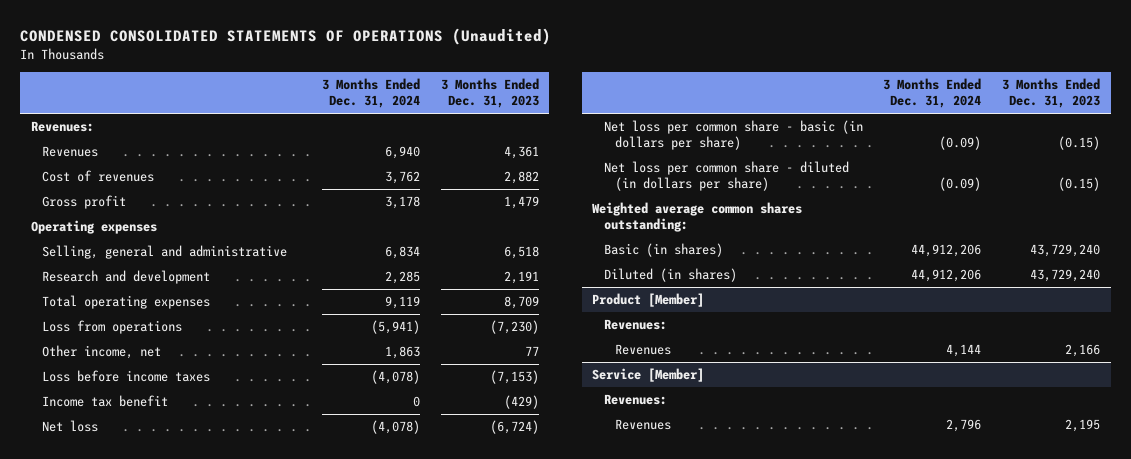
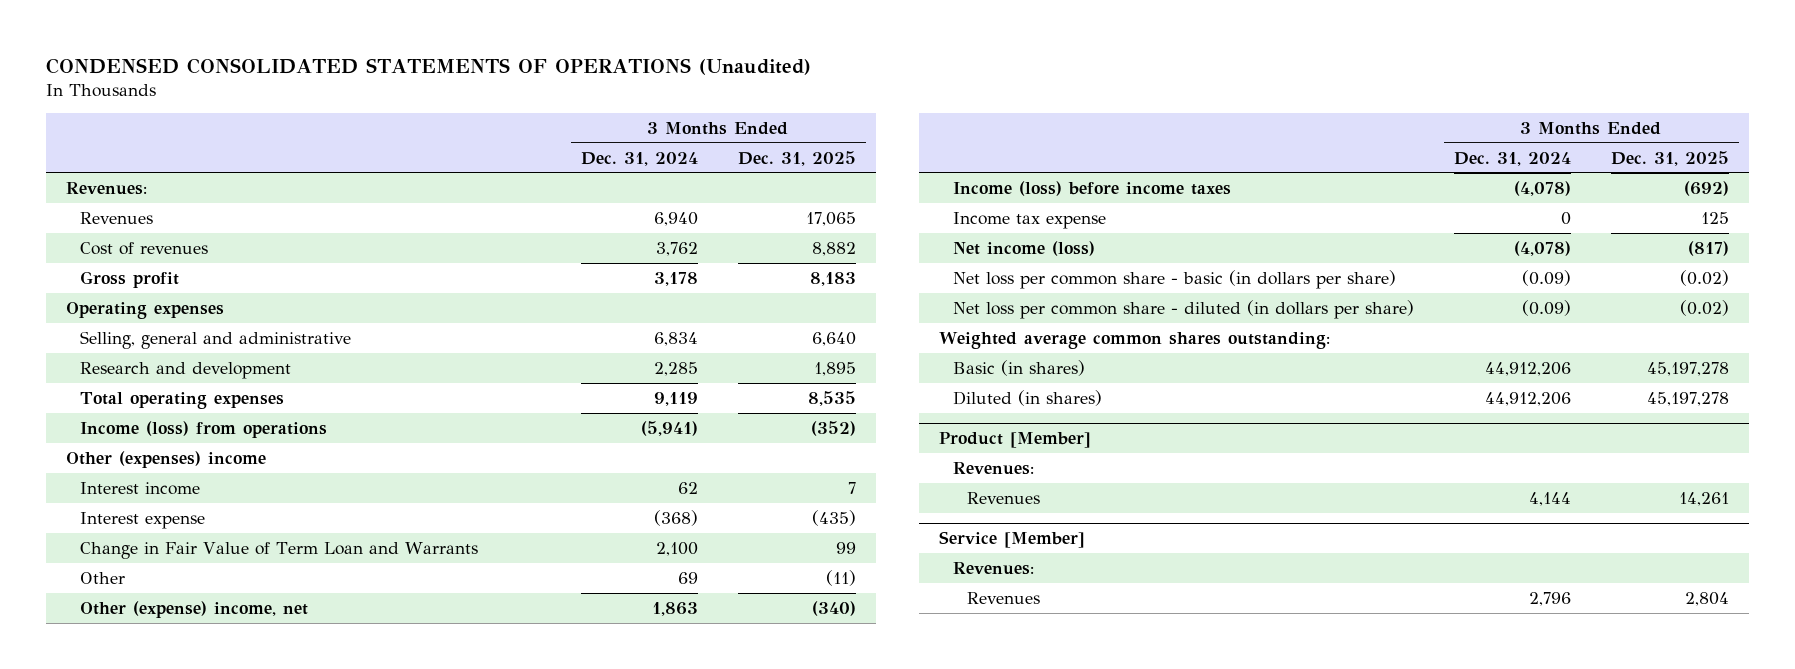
[440,78,539,109] 3 Months Ended Dec. 31, 2023 -> none
none -> [737,150,856,166] Dec. 31, 2025
[42,320,183,335] Loss from operations -> [79,420,327,438] Income (loss) from operations
none -> [65,450,266,468] Other (expenses) income
none -> [79,481,200,495] Interest income
none -> [79,511,205,529] Interest expense
none -> [79,541,478,559] Change in Fair Value of Term Loan and Warrants
[42,345,162,360] Other income, net -> [79,571,125,584] Other
[384,346,420,360] 1,863 -> [677,571,698,584] 69
none -> [79,600,308,618] Other (expense) income, net
[42,370,211,383] Loss before income taxes -> [953,180,1232,196] Income (loss) before income taxes
[42,395,169,408] Income tax benefit -> [953,211,1107,229] Income tax expense
[42,420,99,433] Net loss -> [953,240,1096,256] Net income (loss)

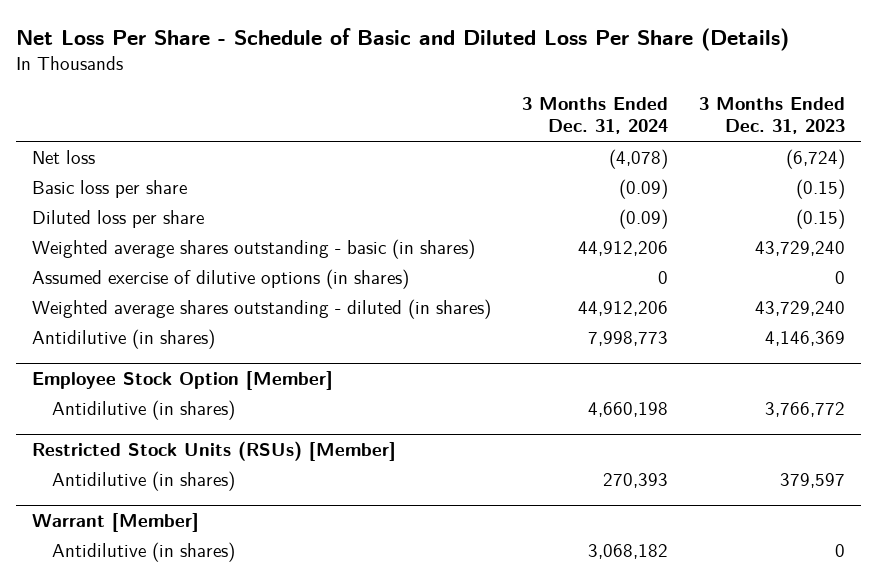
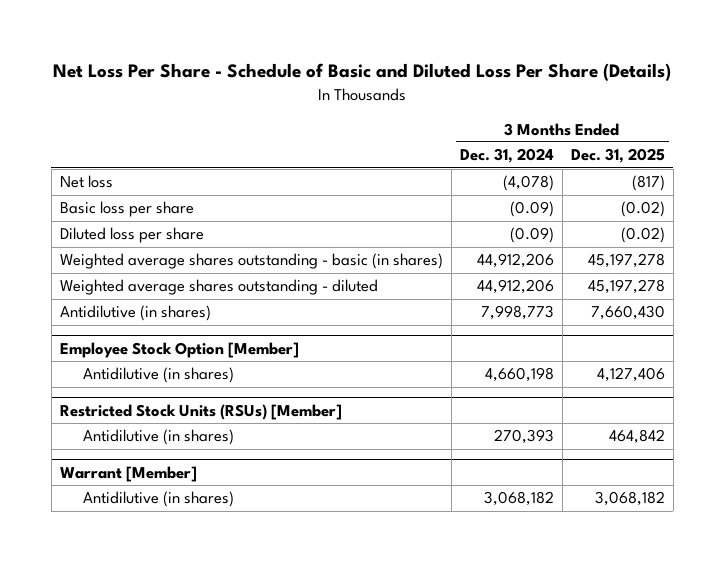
[699,97,846,135] 3 Months Ended Dec. 31, 2023 -> none
none -> [570,148,665,164] Dec. 31, 2025
[31,268,409,289] Assumed exercise of dilutive options (in shares) -> none
[31,298,491,319] Weighted average shares outstanding - diluted (in shares) -> [59,279,378,296] Weighted average shares outstanding - diluted

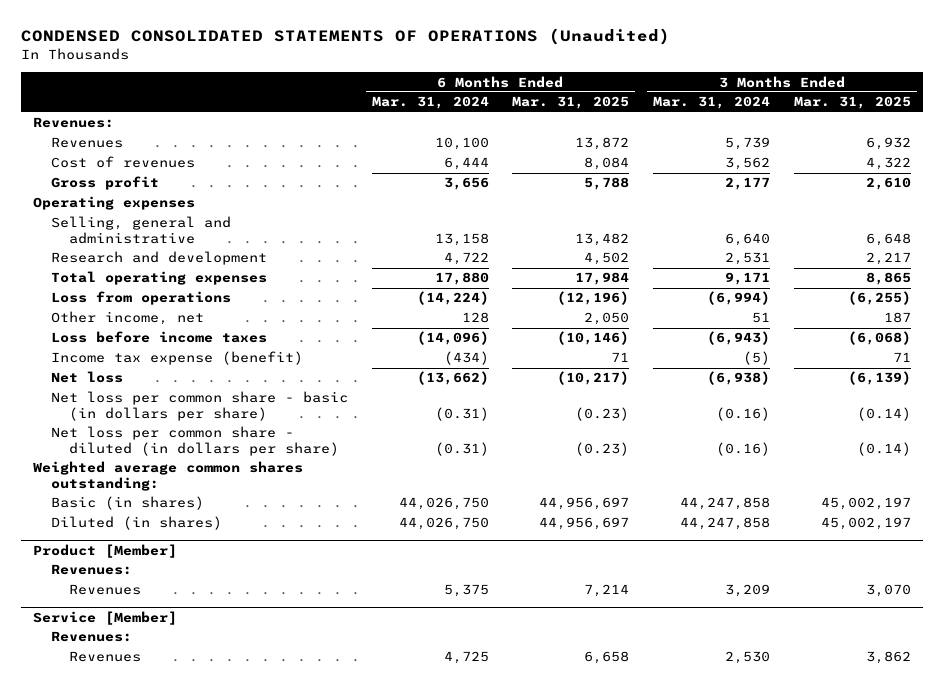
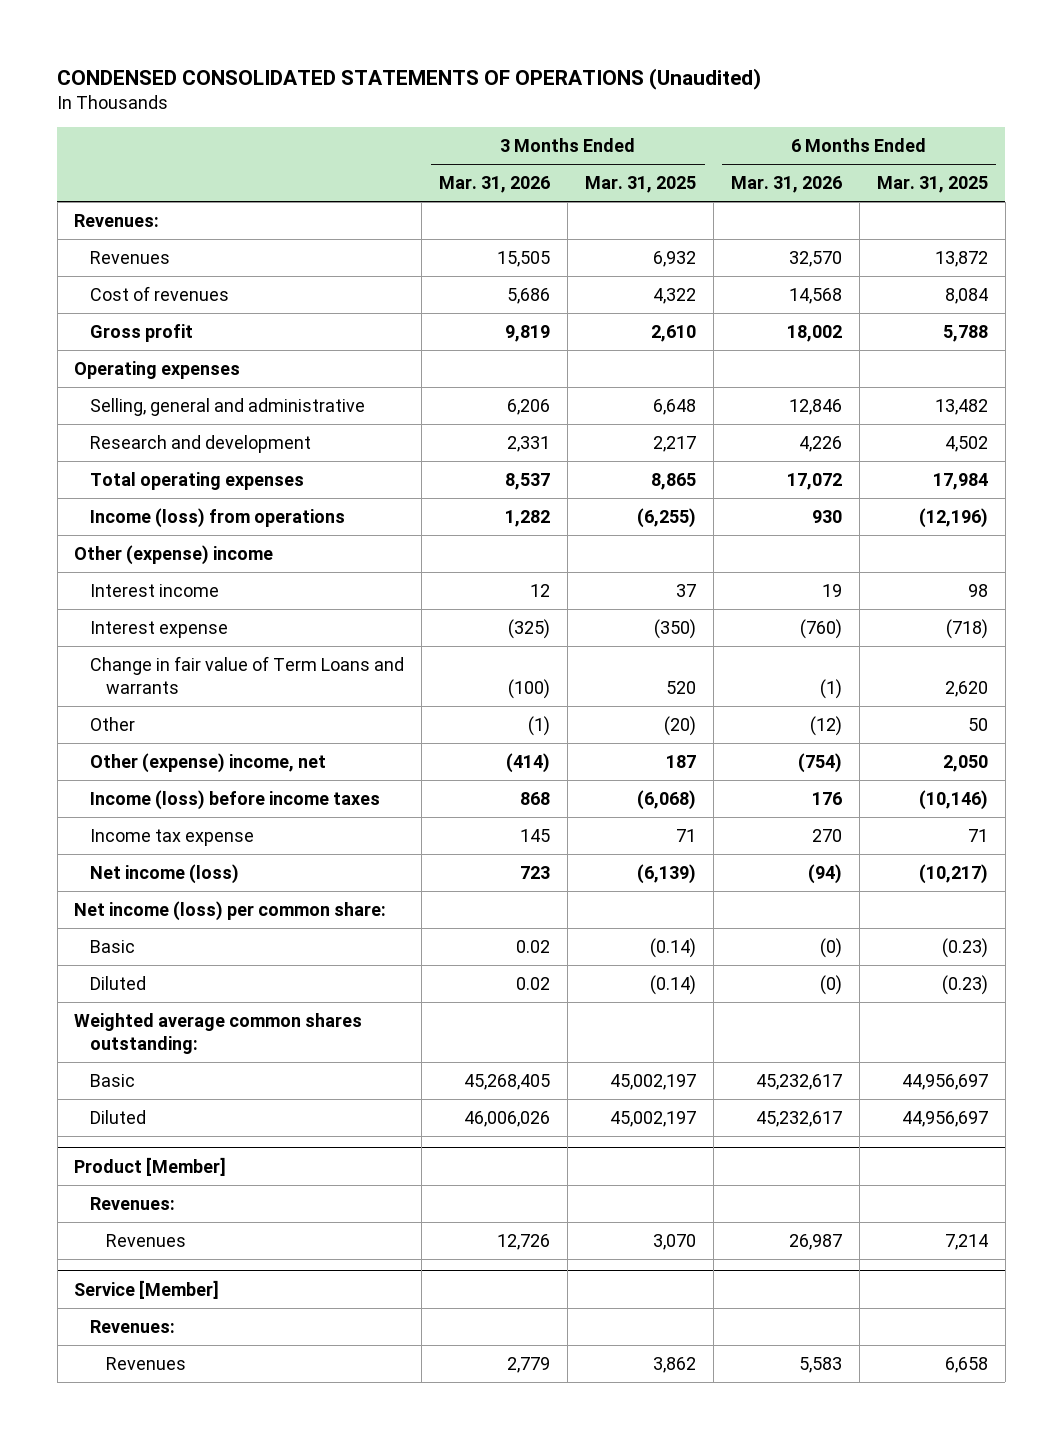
[371,96,489,110] Mar. 31, 2024 -> none
[653,96,771,110] Mar. 31, 2024 -> none
none -> [439,176,551,194] Mar. 31, 2026
none -> [730,176,842,194] Mar. 31, 2026
[50,291,231,306] Loss from operations -> [90,507,346,528] Income (loss) from operations
none -> [74,544,274,565] Other (expense) income
none -> [90,583,220,597] Interest income
none -> [90,620,229,638] Interest expense
none -> [90,655,405,695] Change in fair value of Term Loans and warrants
[50,311,204,326] Other income, net -> [90,716,136,731] Other
[584,312,630,326] 2,050 -> [967,717,988,731] 50
[883,312,911,324] 187 -> [664,715,697,736] (20)
none -> [90,752,327,773] Other (expense) income, net
[50,331,267,344] Loss before income taxes -> [90,789,381,810] Income (loss) before income taxes
[50,351,303,366] Income tax expense (benefit) -> [90,828,255,846] Income tax expense
[50,371,123,384] Net loss -> [90,863,240,884] Net income (loss)
none -> [74,900,387,921] Net income (loss) per common share:
[50,391,348,421] Net loss per common share - basic (in dollars per share) -> [90,939,136,953] Basic
[50,426,339,456] Net loss per common share - diluted (in dollars per share) -> [90,975,147,990] Diluted
[50,496,204,511] Basic (in shares) -> [90,1073,136,1087] Basic
[50,516,222,531] Diluted (in shares) -> [90,1109,147,1124] Diluted

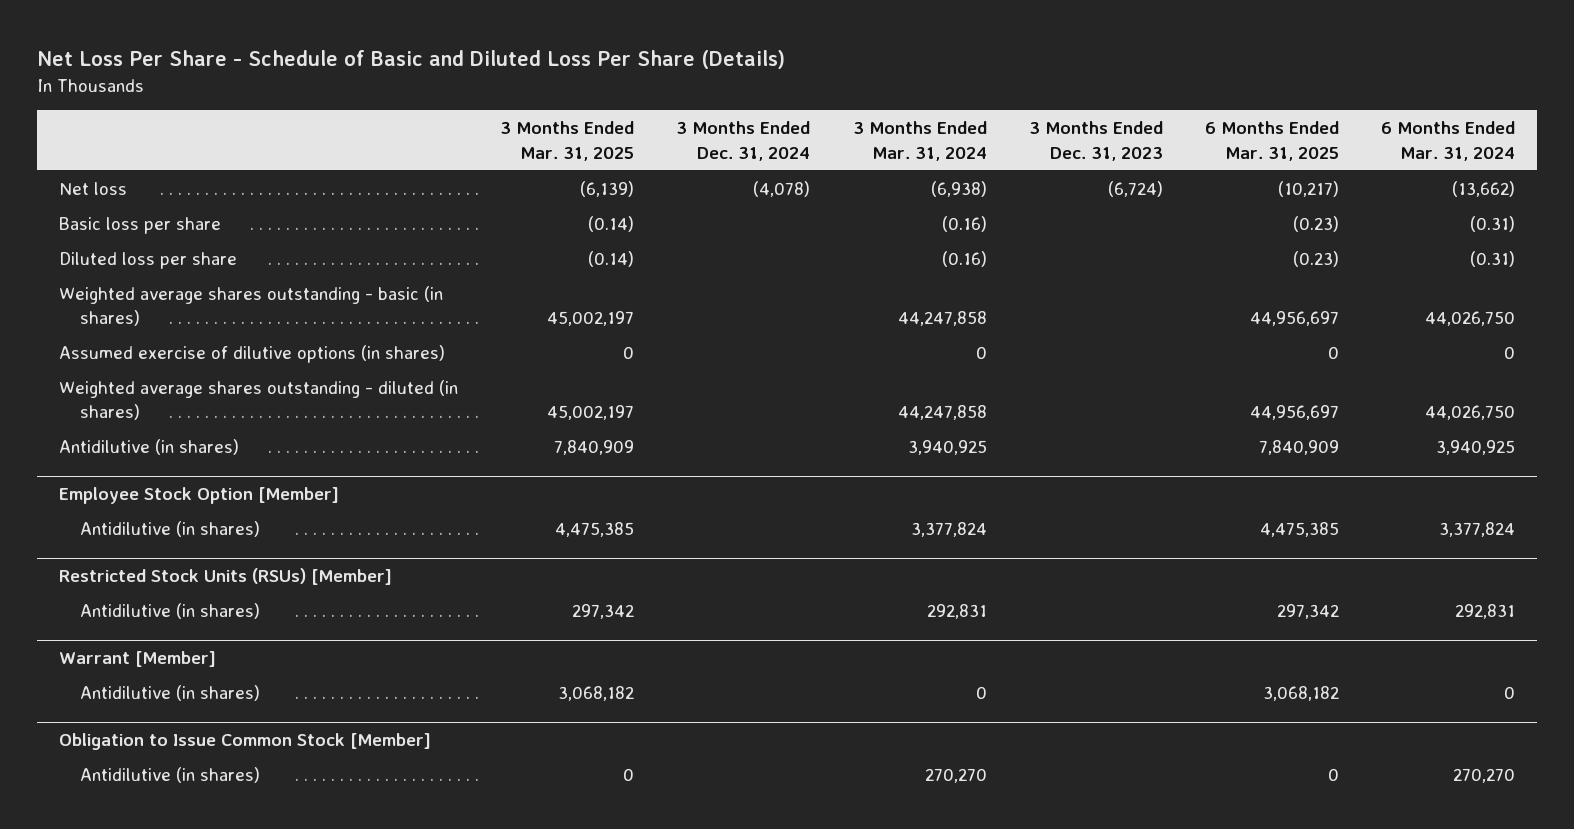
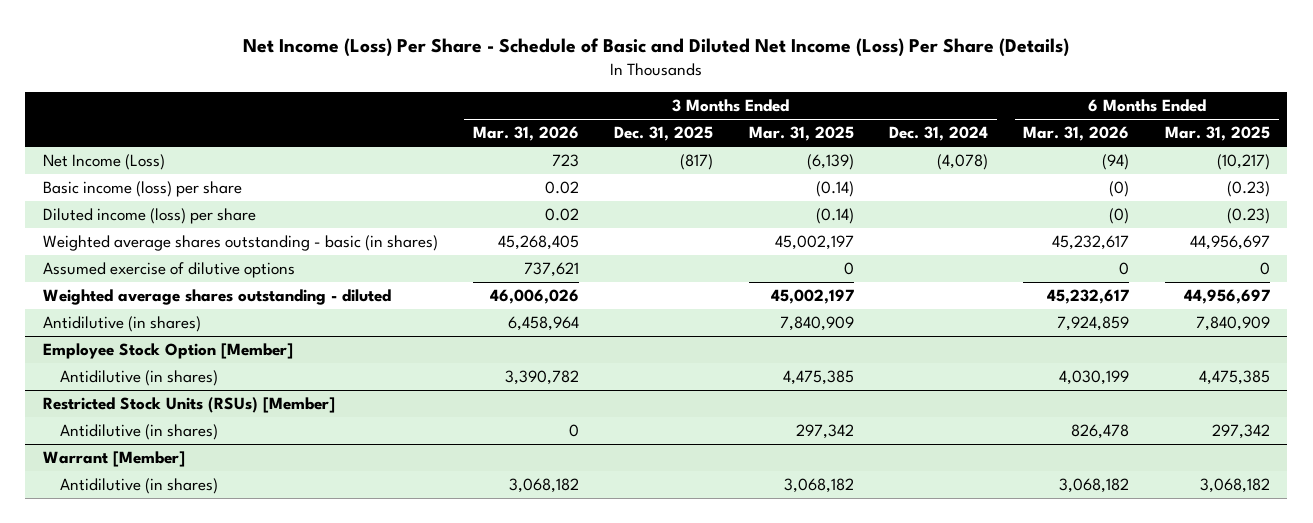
[37,50,786,70] Net Loss Per Share - Schedule of Basic and Diluted Loss Per Share (Details) -> [243,37,1070,57] Net Income (Loss) Per Share - Schedule of Basic and Diluted Net Income (Loss) Per Share (Details)
[852,121,987,161] 3 Months Ended Mar. 31, 2024 -> none
[1028,121,1163,161] 3 Months Ended Dec. 31, 2023 -> none
[1381,121,1516,161] 6 Months Ended Mar. 31, 2024 -> none
none -> [473,126,580,142] Mar. 31, 2026
none -> [614,126,714,142] Dec. 31, 2025
none -> [1023,126,1130,142] Mar. 31, 2026
[58,181,127,195] Net loss -> [42,154,165,171] Net Income (Loss)
[58,216,221,234] Basic loss per share -> [42,181,242,198] Basic income (loss) per share
[58,251,237,269] Diluted loss per share -> [42,208,256,225] Diluted income (loss) per share
[58,344,445,363] Assumed exercise of dilutive options (in shares) -> [42,262,295,279] Assumed exercise of dilutive options
[58,379,458,421] Weighted average shares outstanding - diluted (in shares) -> [42,289,391,306] Weighted average shares outstanding - diluted
[58,733,431,751] Obligation to Issue Common Stock [Member] -> none
[80,766,261,783] Antidilutive (in shares) -> none

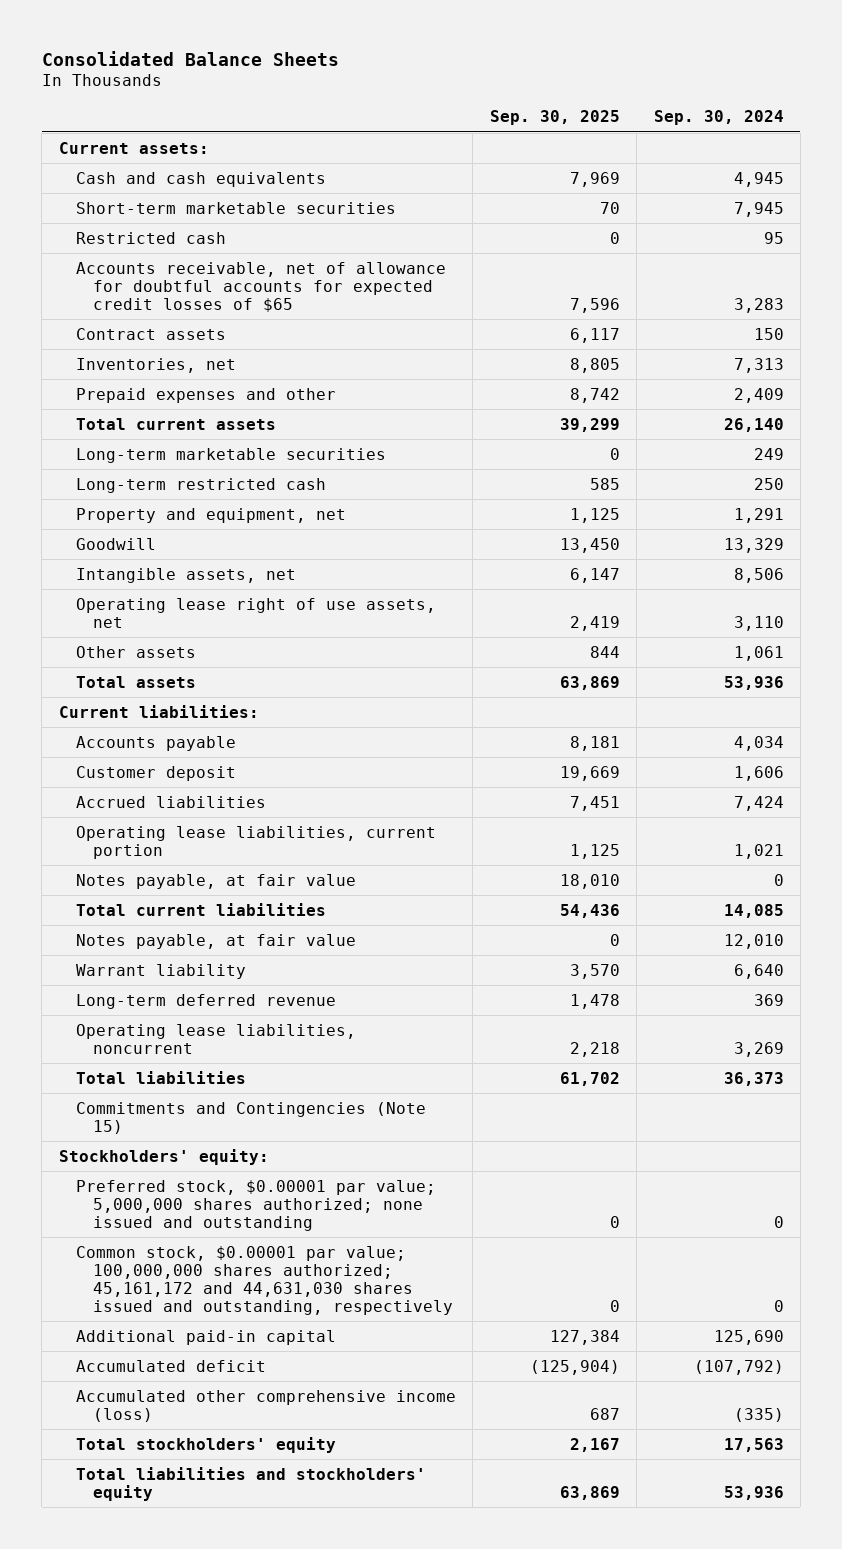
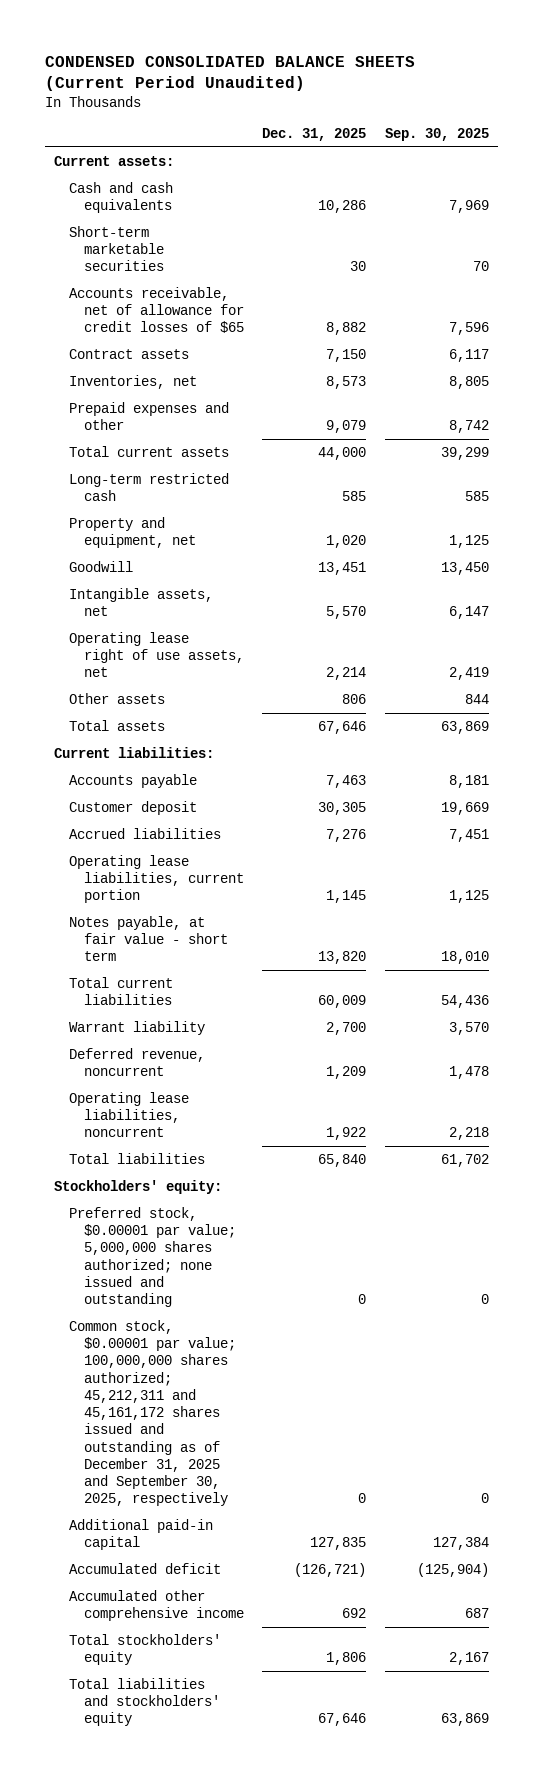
[41,50,339,66] Consolidated Balance Sheets -> [45,55,416,91] CONDENSED CONSOLIDATED BALANCE SHEETS (Current Period Unaudited)
[653,110,784,126] Sep. 30, 2024 -> none
none -> [262,128,367,142] Dec. 31, 2025
[76,231,227,244] Restricted cash -> none
[76,261,447,312] Accounts receivable, net of allowance for doubtful accounts for expected credit losses of $65 -> [69,286,245,334] Accounts receivable, net of allowance for credit losses of $65
[76,447,387,463] Long-term marketable securities -> none
[76,873,357,889] Notes payable, at fair value -> [69,915,229,962] Notes payable, at fair value - short term
[76,933,357,949] Notes payable, at fair value -> none
[76,993,337,1009] Long-term deferred revenue -> [69,1047,206,1077] Deferred revenue, noncurrent
[76,1101,427,1134] Commitments and Contingencies (Note 15) -> none
[76,1245,454,1316] Common stock, $0.00001 par value; 100,000,000 shares authorized; 45,161,172 and 44,631,030 shares issued and outstanding, respectively -> [69,1319,237,1507] Common stock, $0.00001 par value; 100,000,000 shares authorized; 45,212,311 and 45,161,172 shares issued and outstanding as of December 31, 2025 and September 30, 2025, respectively
[76,1389,457,1422] Accumulated other comprehensive income (loss) -> [69,1589,245,1622] Accumulated other comprehensive income

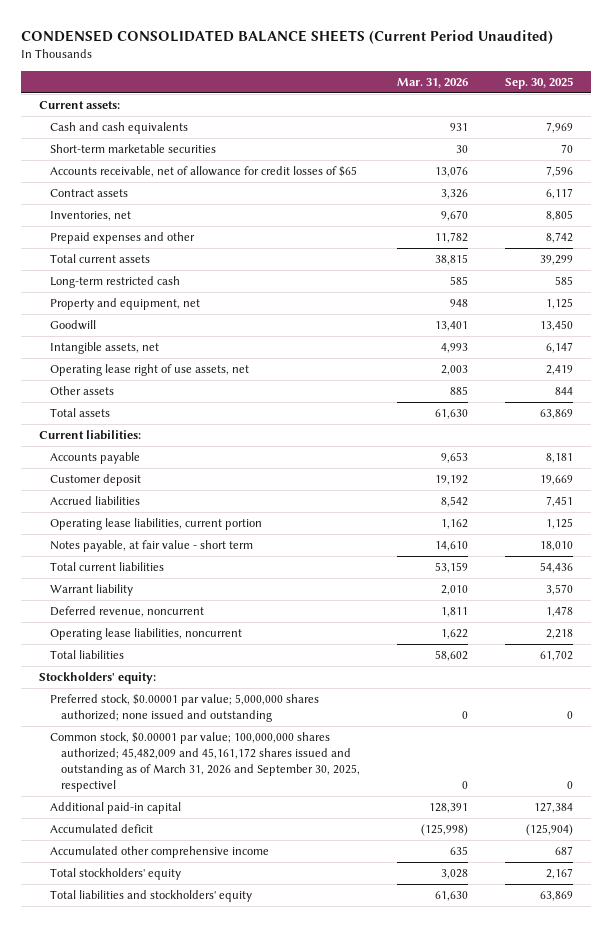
[262,128,367,142] Dec. 31, 2025 -> none
none -> [396,77,468,88] Mar. 31, 2026
[69,1319,237,1507] Common stock, $0.00001 par value; 100,000,000 shares authorized; 45,212,311 and 45,161,172 shares issued and outstanding as of December 31, 2025 and September 30, 2025, respectively -> [50,732,360,792] Common stock, $0.00001 par value; 100,000,000 shares authorized; 45,482,009 and 45,161,172 shares issued and outstanding as of March 31, 2026 and September 30, 2025, respectivel

